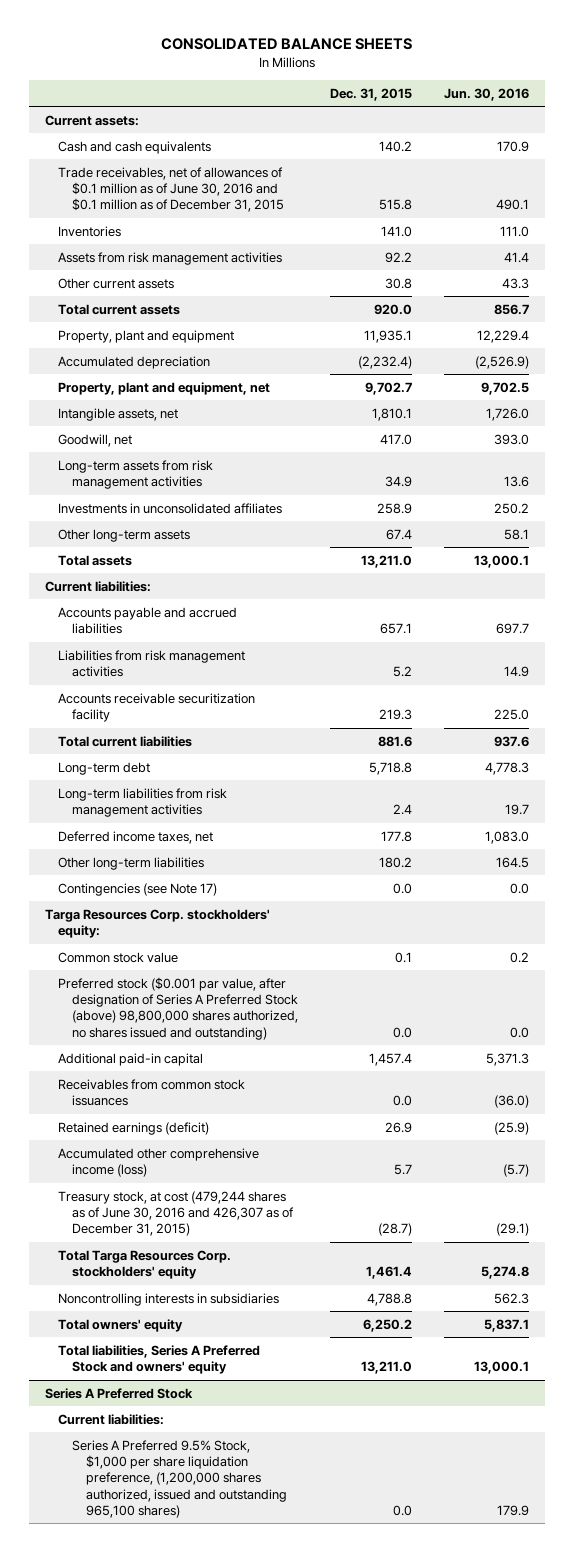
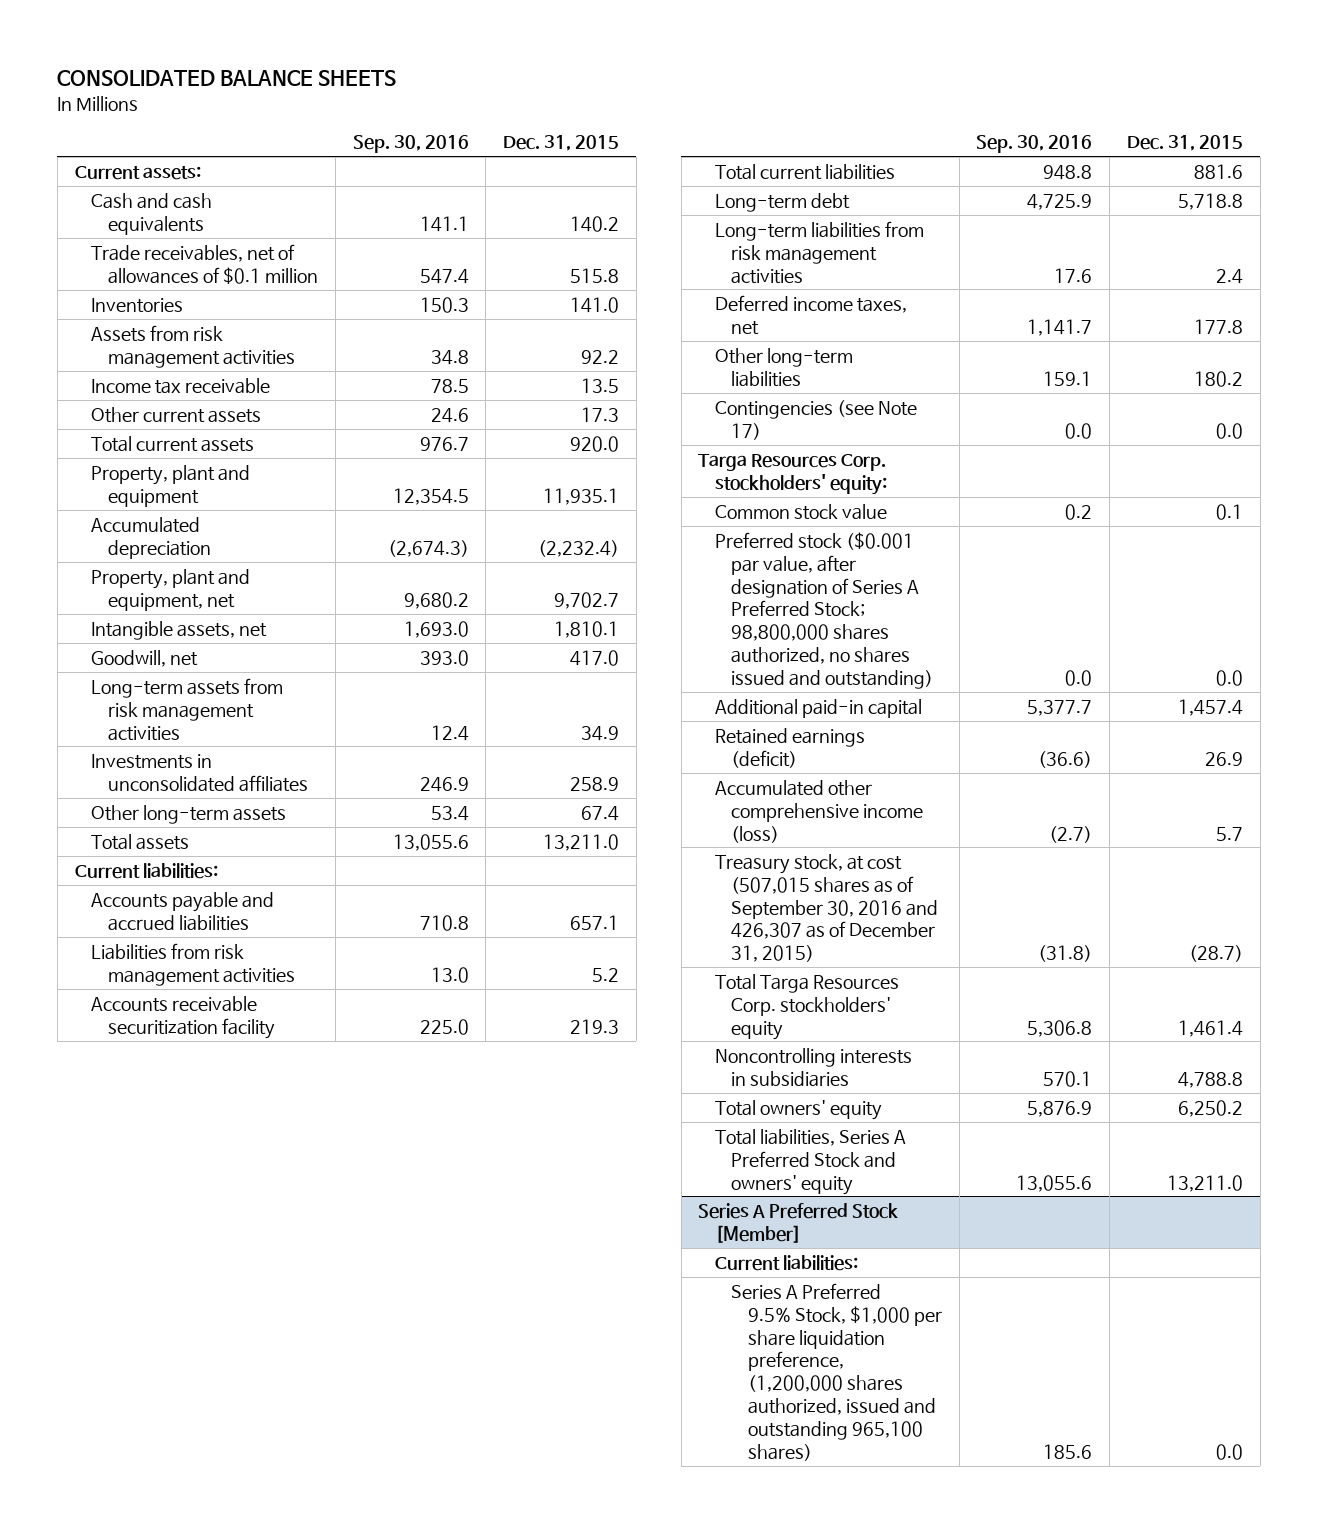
[443,87,529,101] Jun. 30, 2016 -> none
none -> [352,135,469,154] Sep. 30, 2016
[58,166,284,213] Trade receivables, net of allowances of $0.1 million as of June 30, 2016 and $0.1 million as of December 31, 2015 -> [91,243,318,284] Trade receivables, net of allowances of $0.1 million
none -> [91,377,271,394] Income tax receivable
[384,277,412,289] 30.8 -> [581,406,620,422] 17.3
[58,976,298,1040] Preferred stock ($0.001 par value, after designation of Series A Preferred Stock (above) 98,800,000 shares authorized, no shares issued and outstanding) -> [714,531,934,690] Preferred stock ($0.001 par value, after designation of Series A Preferred Stock; 98,800,000 shares authorized, no shares issued and outstanding)
[58,1078,246,1107] Receivables from common stock issuances -> none
[58,1190,294,1237] Treasury stock, at cost (479,244 shares as of June 30, 2016 and 426,307 as of December 31, 2015) -> [714,853,939,963] Treasury stock, at cost (507,015 shares as of September 30, 2016 and 426,307 as of December 31, 2015)
[44,1387,193,1399] Series A Preferred Stock -> [698,1202,899,1243] Series A Preferred Stock [Member]

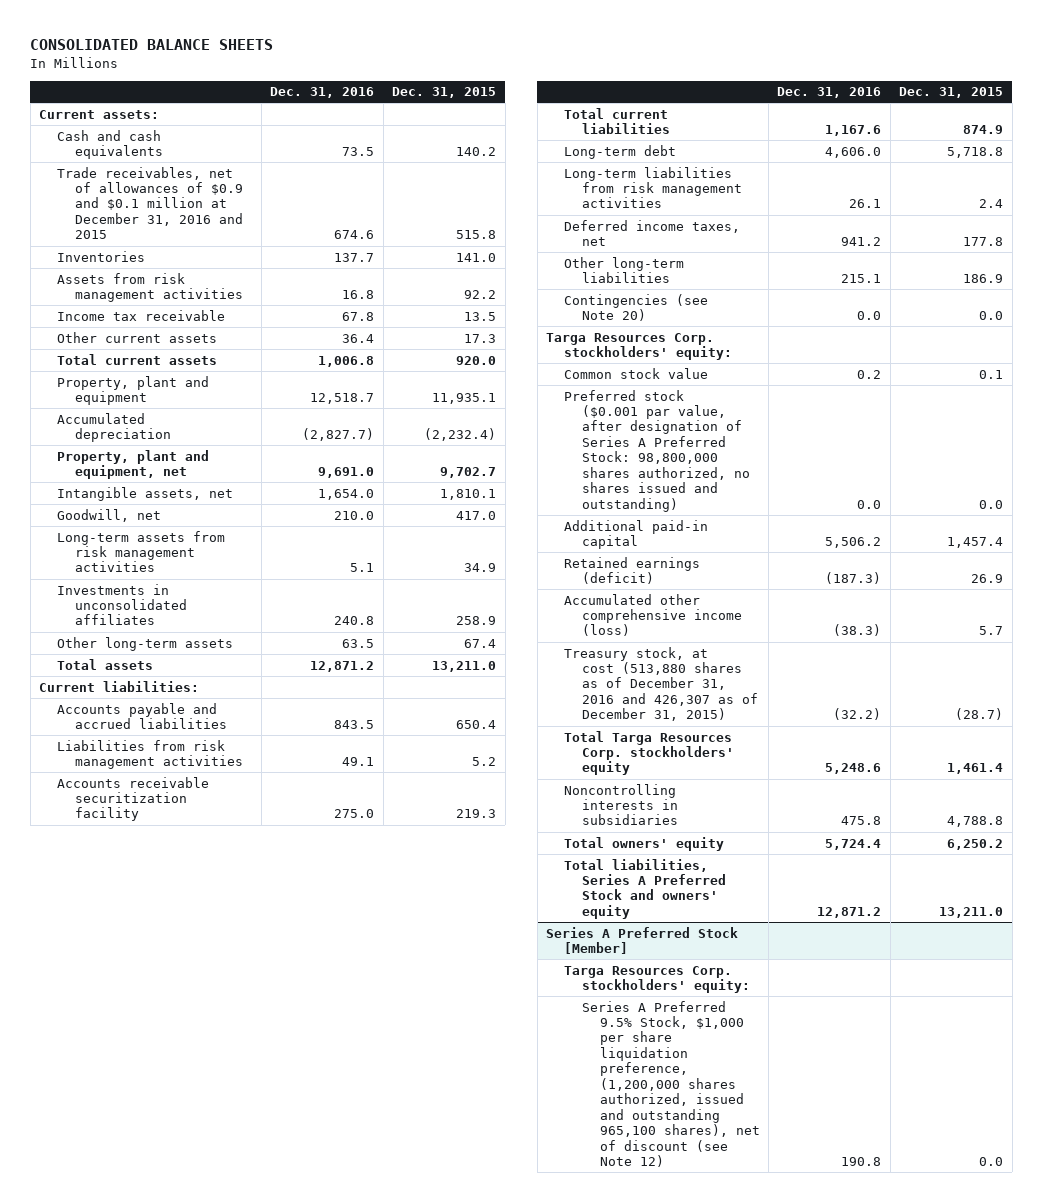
[352,135,469,154] Sep. 30, 2016 -> none
none -> [270,87,375,99] Dec. 31, 2016
[91,243,318,284] Trade receivables, net of allowances of $0.1 million -> [56,166,243,240] Trade receivables, net of allowances of $0.9 and $0.1 million at December 31, 2016 and 2015
[570,914,620,930] 657.1 -> [456,720,497,730] 650.4
[1193,163,1243,179] 881.6 -> [963,125,1004,135] 874.9
[1193,370,1243,387] 180.2 -> [963,274,1004,284] 186.9
[714,399,917,440] Contingencies (see Note 17) -> [564,293,709,322] Contingencies (see Note 20)
[714,531,934,690] Preferred stock ($0.001 par value, after designation of Series A Preferred Stock; 98,800,000 shares authorized, no shares issued and outstanding) -> [564,389,750,512] Preferred stock ($0.001 par value, after designation of Series A Preferred Stock: 98,800,000 shares authorized, no shares issued and outstanding)
[714,853,939,963] Treasury stock, at cost (507,015 shares as of September 30, 2016 and 426,307 as of December 31, 2015) -> [564,646,758,722] Treasury stock, at cost (513,880 shares as of December 31, 2016 and 426,307 as of December 31, 2015)
[714,1254,858,1271] Current liabilities: -> none
none -> [564,965,750,994] Targa Resources Corp. stockholders' equity:
[731,1282,942,1461] Series A Preferred 9.5% Stock, $1,000 per share liquidation preference, (1,200,000 shares authorized, issued and outstanding 965,100 shares) -> [581,1000,760,1168] Series A Preferred 9.5% Stock, $1,000 per share liquidation preference, (1,200,000 shares authorized, issued and outstanding 965,100 shares), net of discount (see Note 12)

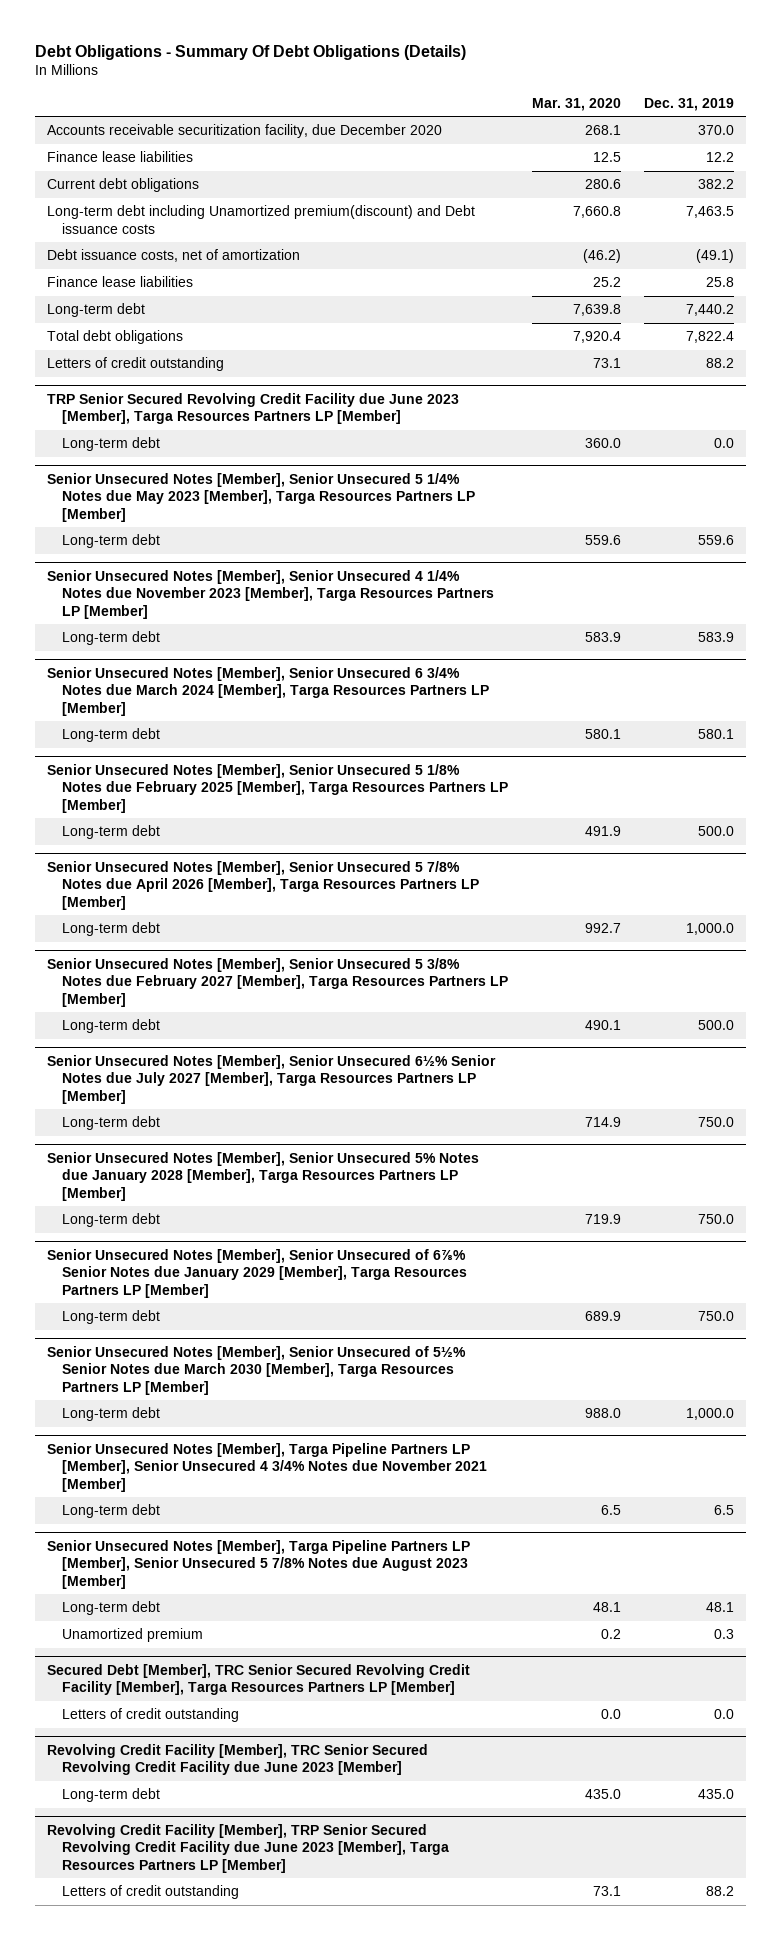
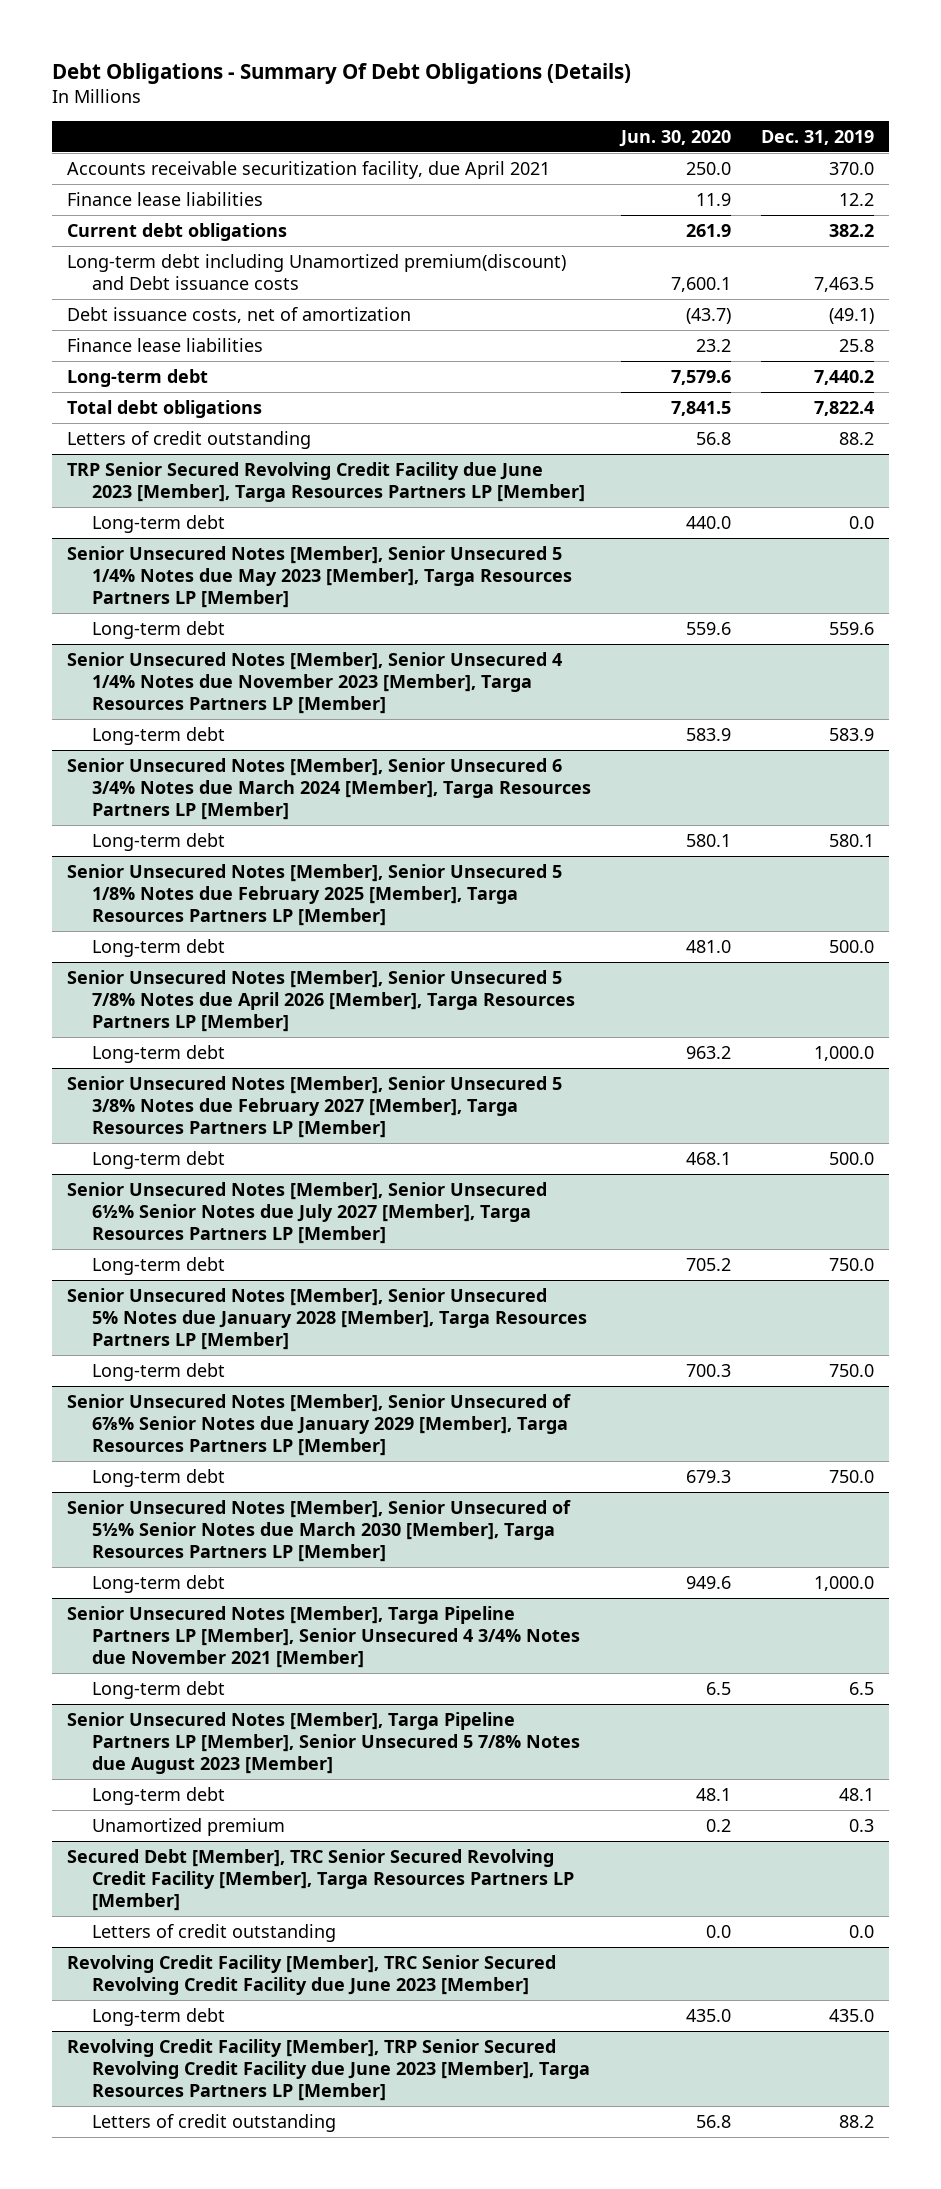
[531,97,621,111] Mar. 31, 2020 -> none
none -> [619,129,732,147] Jun. 30, 2020
[46,124,442,139] Accounts receivable securitization facility, due December 2020 -> [66,160,550,179] Accounts receivable securitization facility, due April 2021

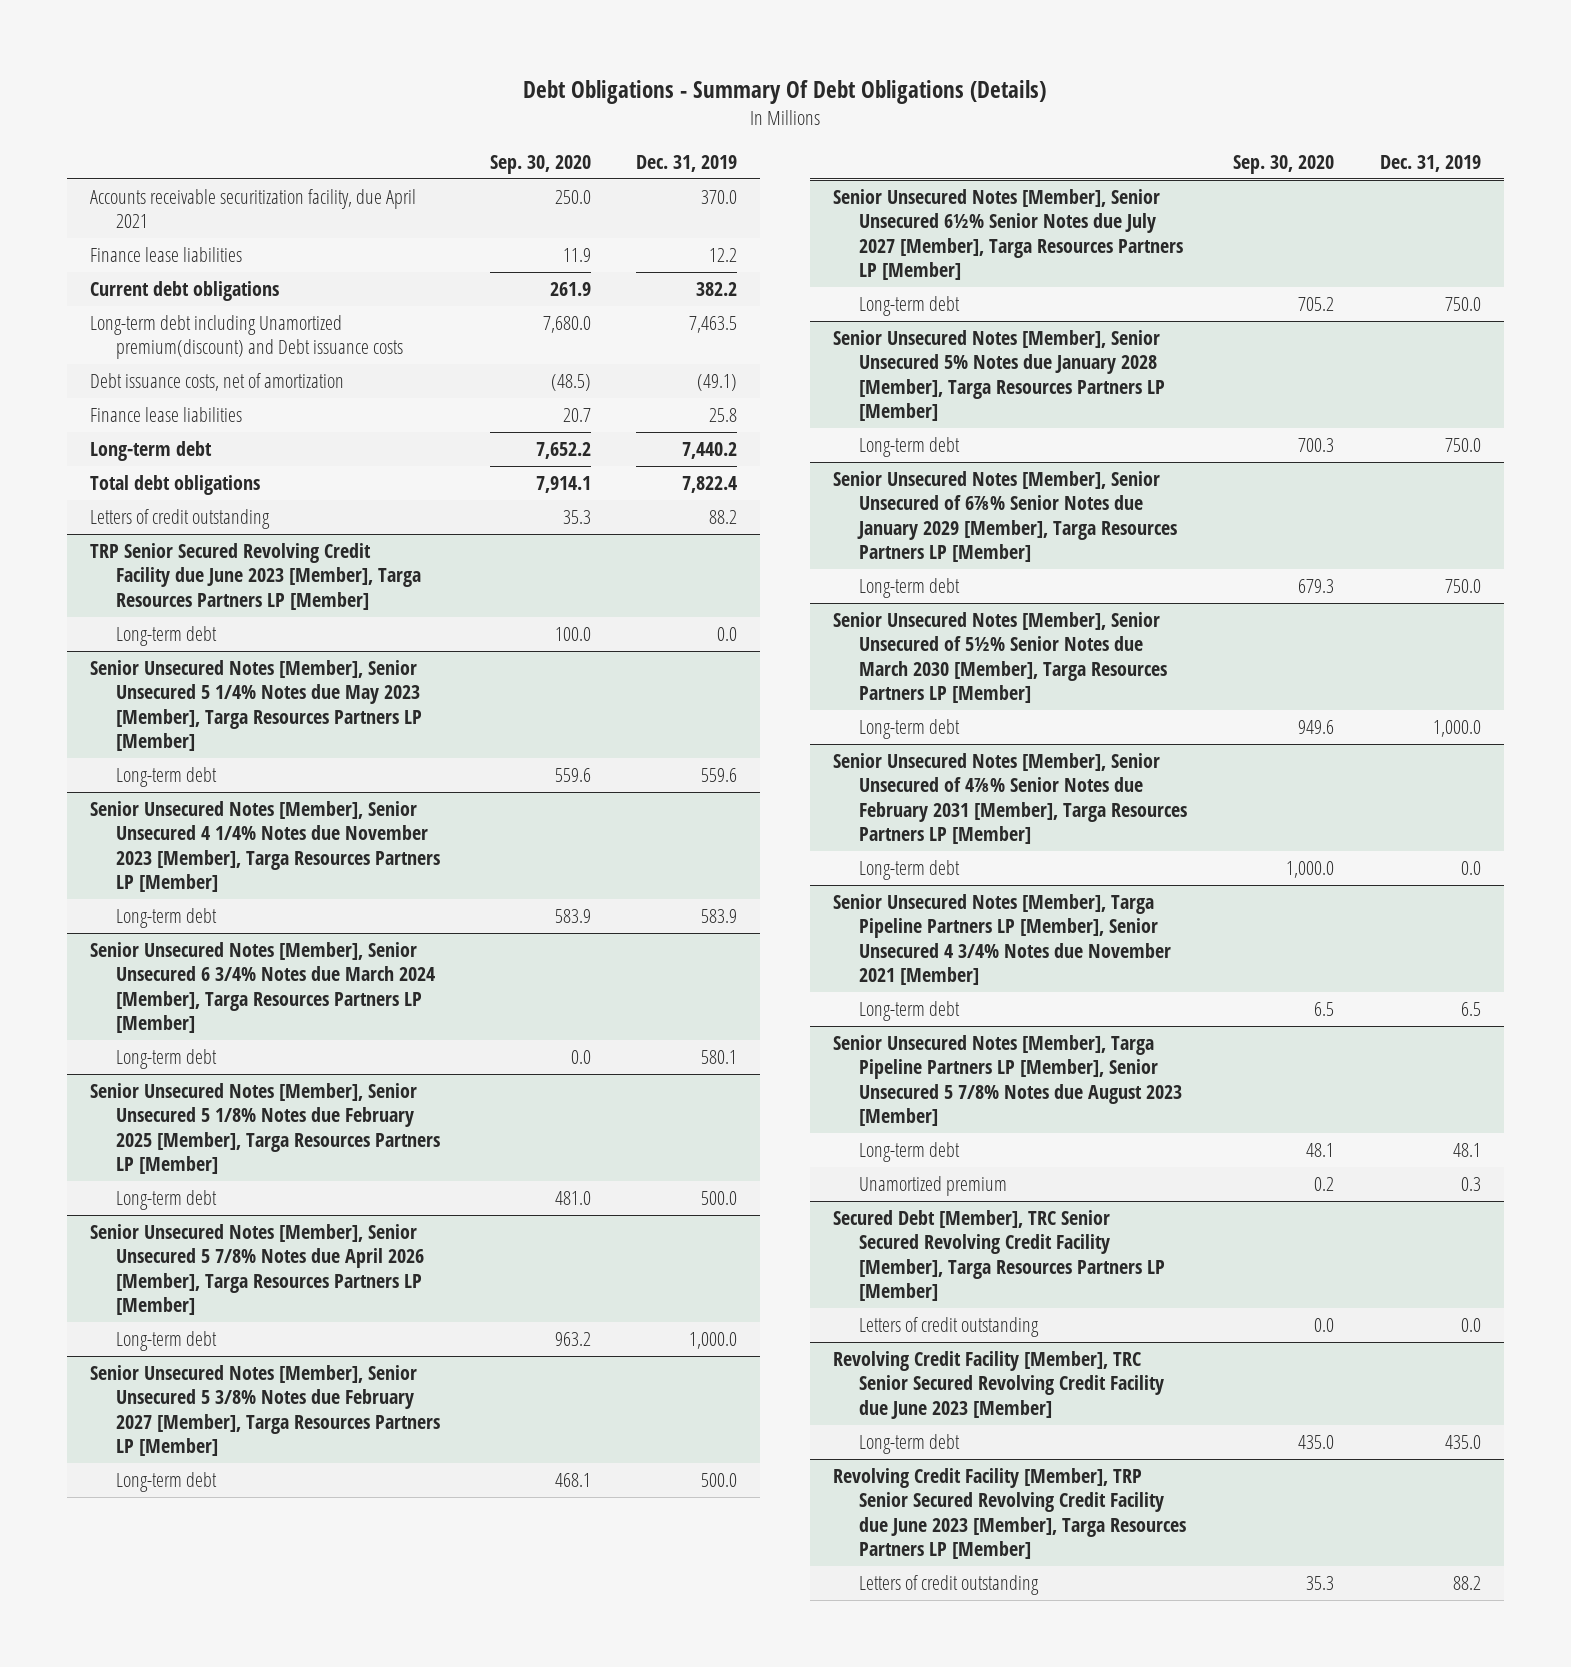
[619,129,732,147] Jun. 30, 2020 -> none
none -> [489,154,591,174] Sep. 30, 2020
none -> [833,752,1187,845] Senior Unsecured Notes [Member], Senior Unsecured of 4⅞% Senior Notes due February 2031 [Member], Targa Resources Partners LP [Member]
none -> [858,859,960,880] Long-term debt

